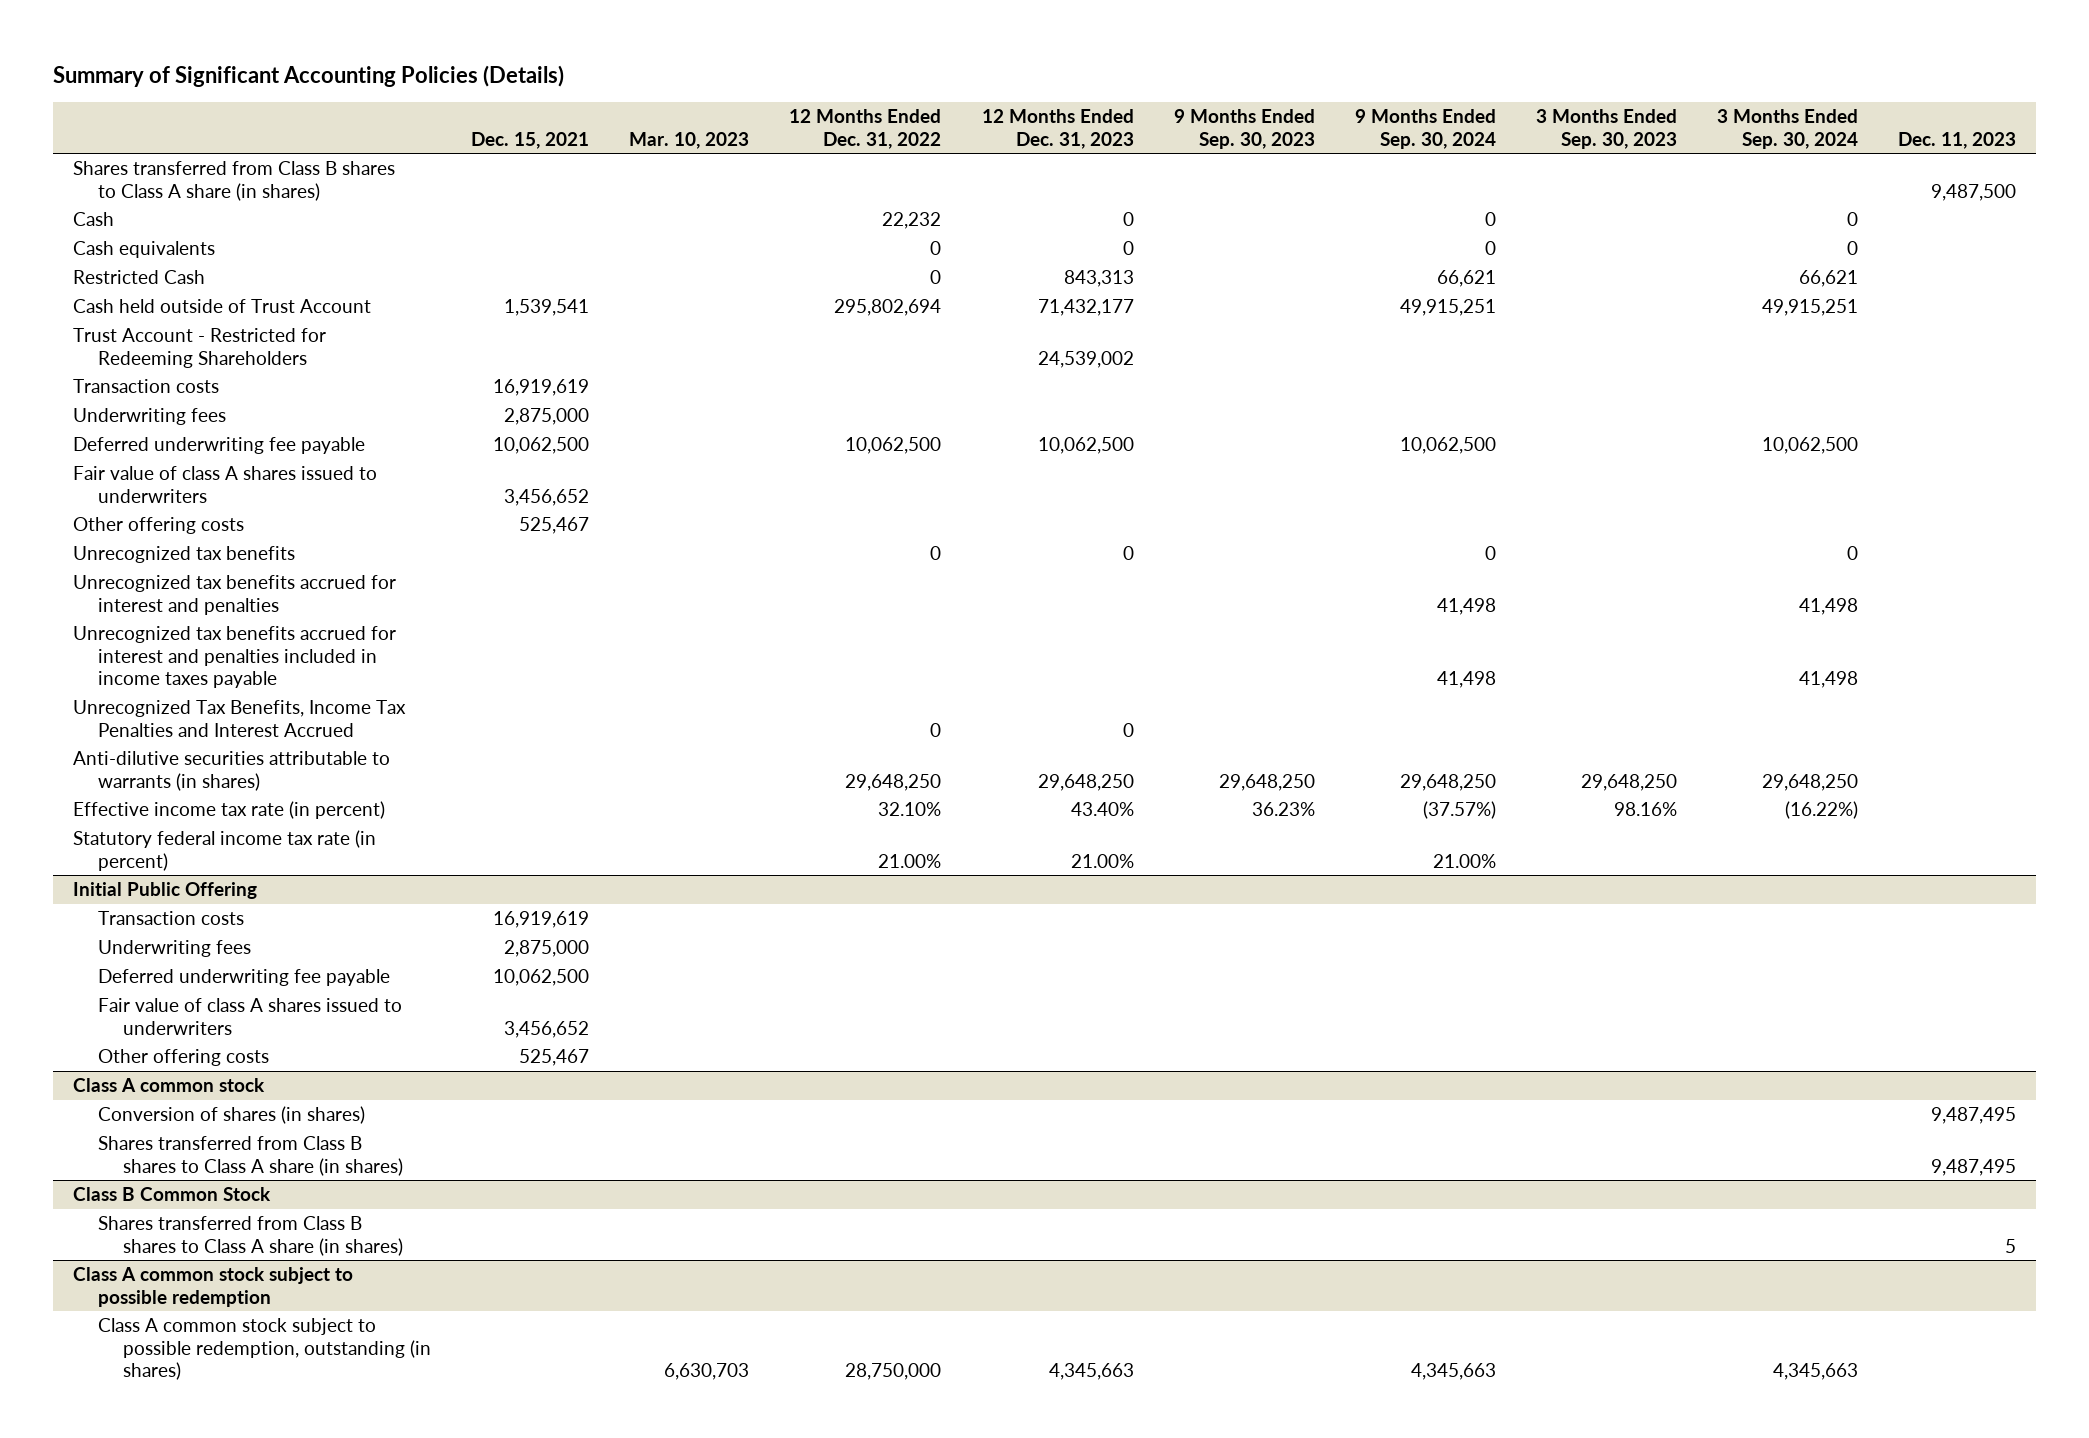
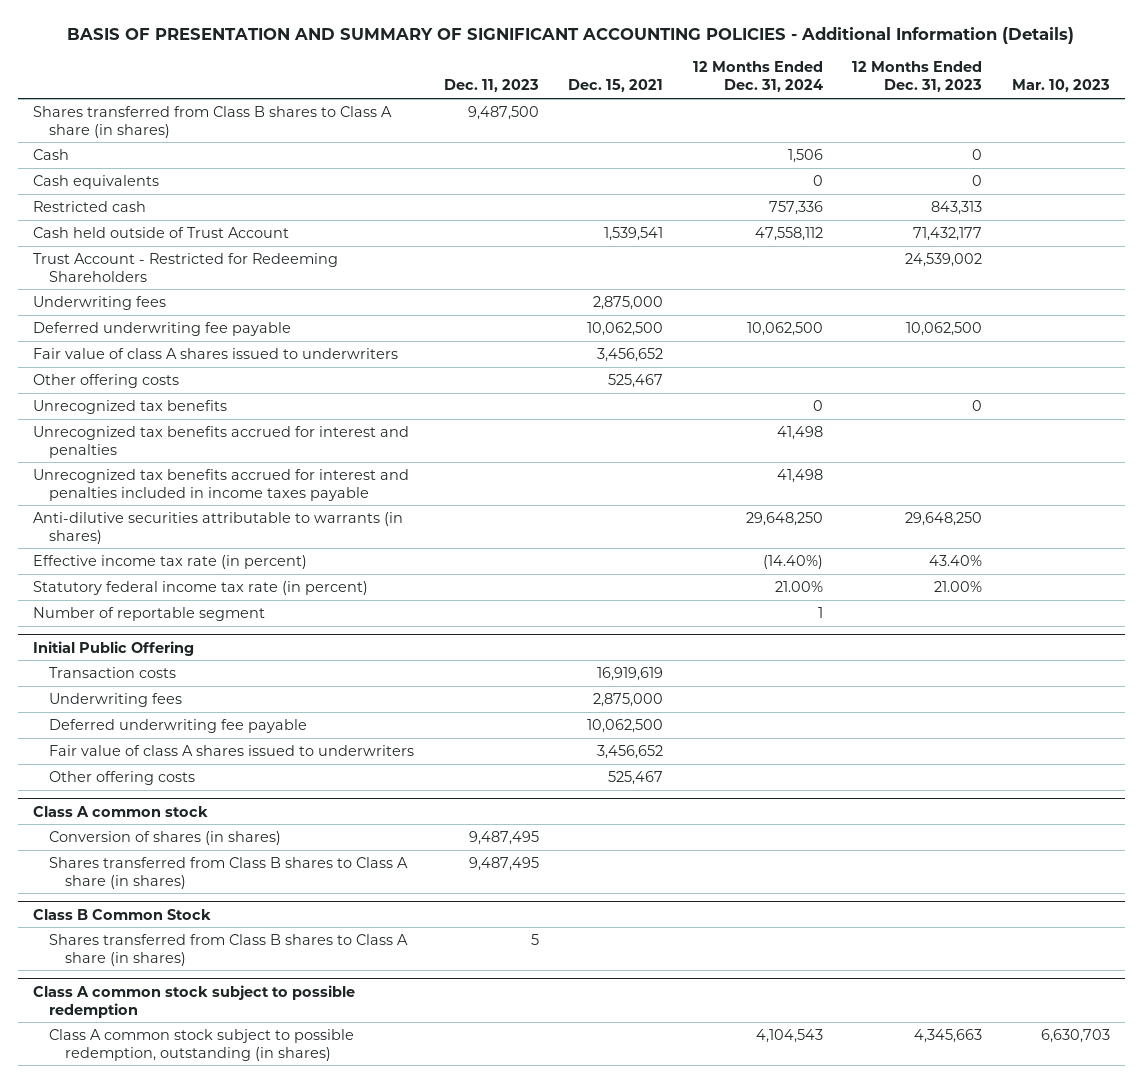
[53,64,565,87] Summary of Significant Accounting Policies (Details) -> [67,27,1075,45] BASIS OF PRESENTATION AND SUMMARY OF SIGNIFICANT ACCOUNTING POLICIES - Additional Information (Details)
[789,109,942,149] 12 Months Ended Dec. 31, 2022 -> none
[1173,109,1315,149] 9 Months Ended Sep. 30, 2023 -> none
[1354,109,1496,149] 9 Months Ended Sep. 30, 2024 -> none
[1535,109,1677,149] 3 Months Ended Sep. 30, 2023 -> none
[1716,109,1858,149] 3 Months Ended Sep. 30, 2024 -> none
none -> [692,61,823,93] 12 Months Ended Dec. 31, 2024
[73,270,206,285] Restricted Cash -> [32,200,146,212] Restricted cash
[73,379,220,394] Transaction costs -> none
[73,700,407,737] Unrecognized Tax Benefits, Income Tax Penalties and Interest Accrued -> none
none -> [32,606,265,621] Number of reportable segment

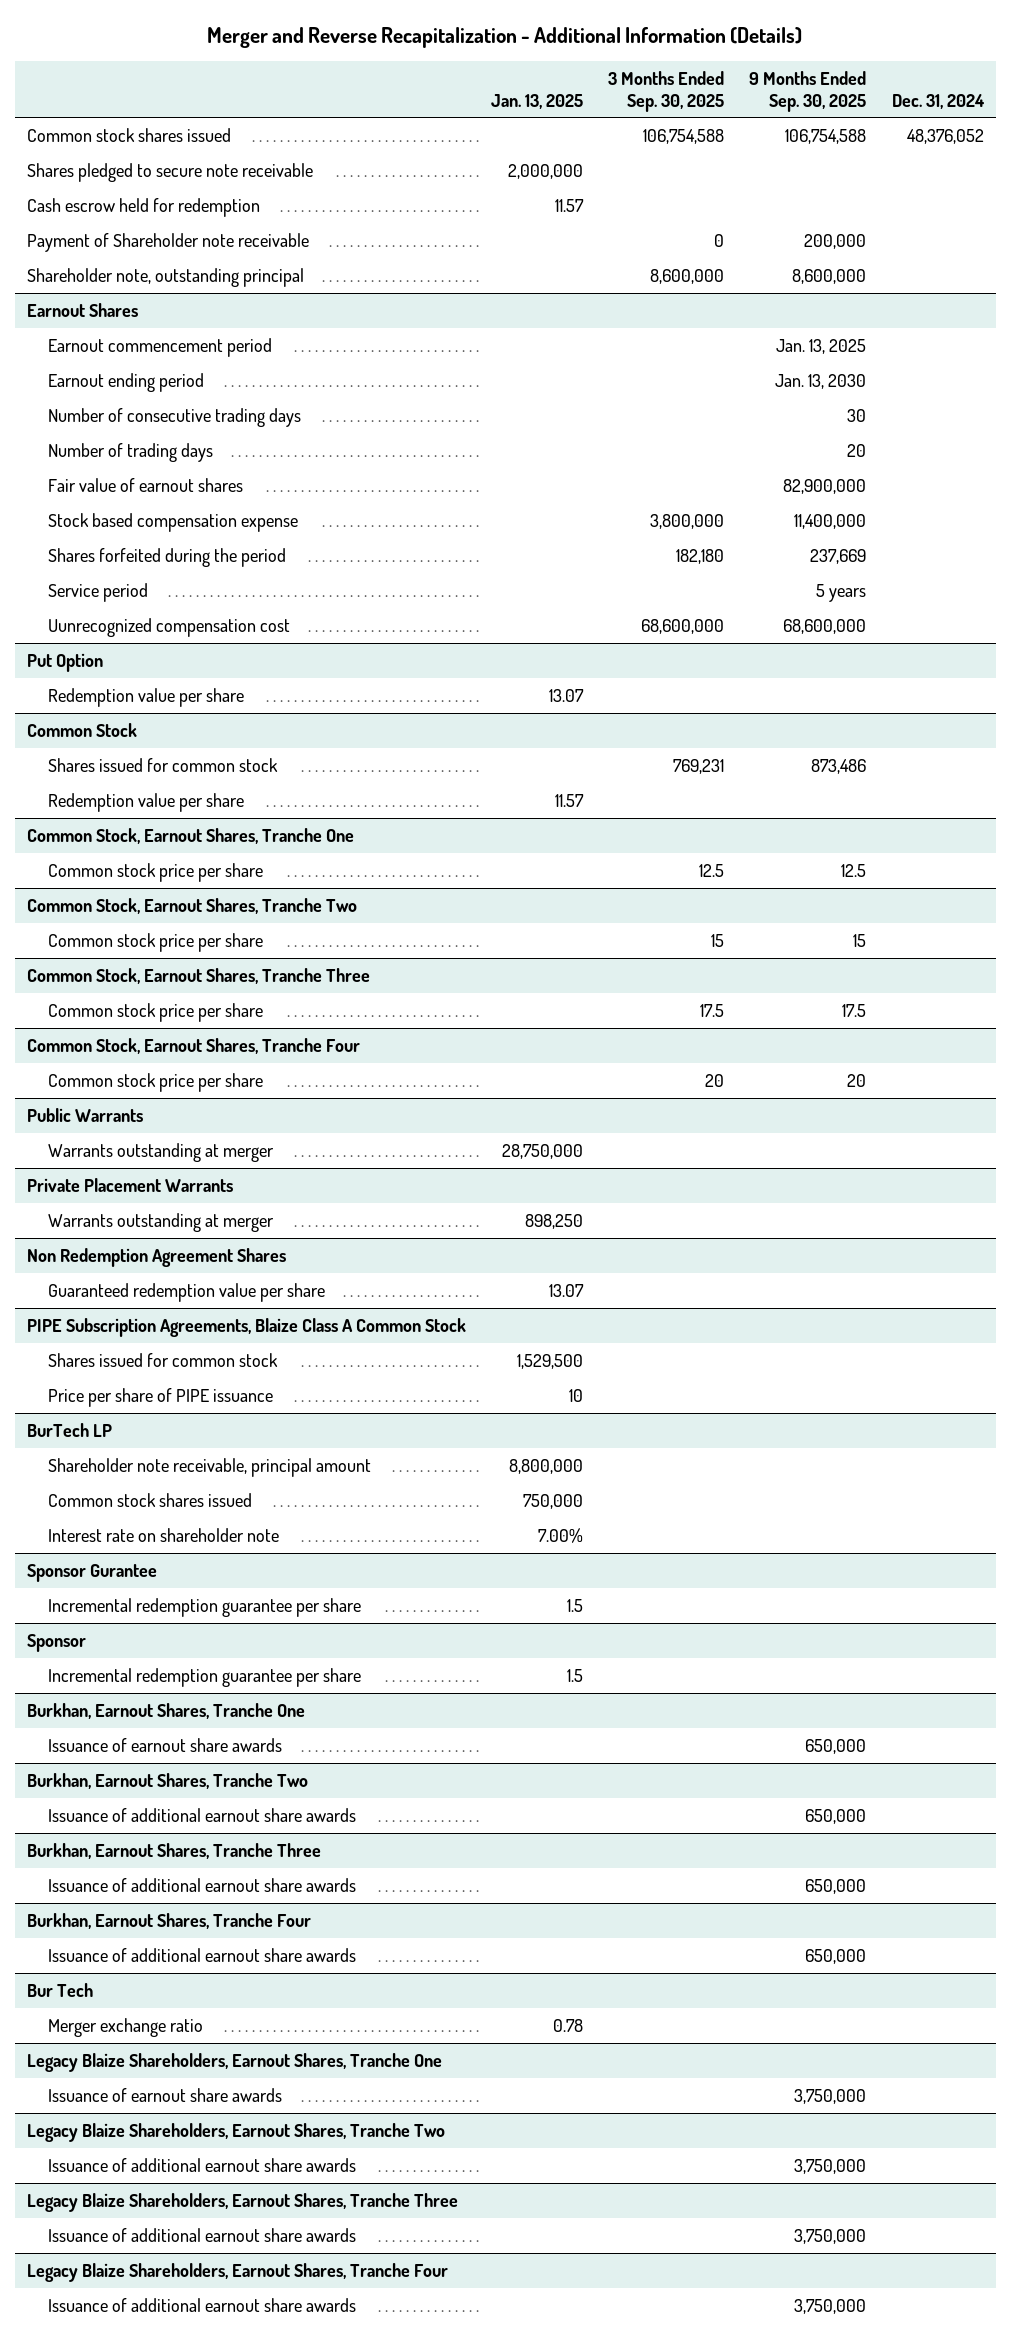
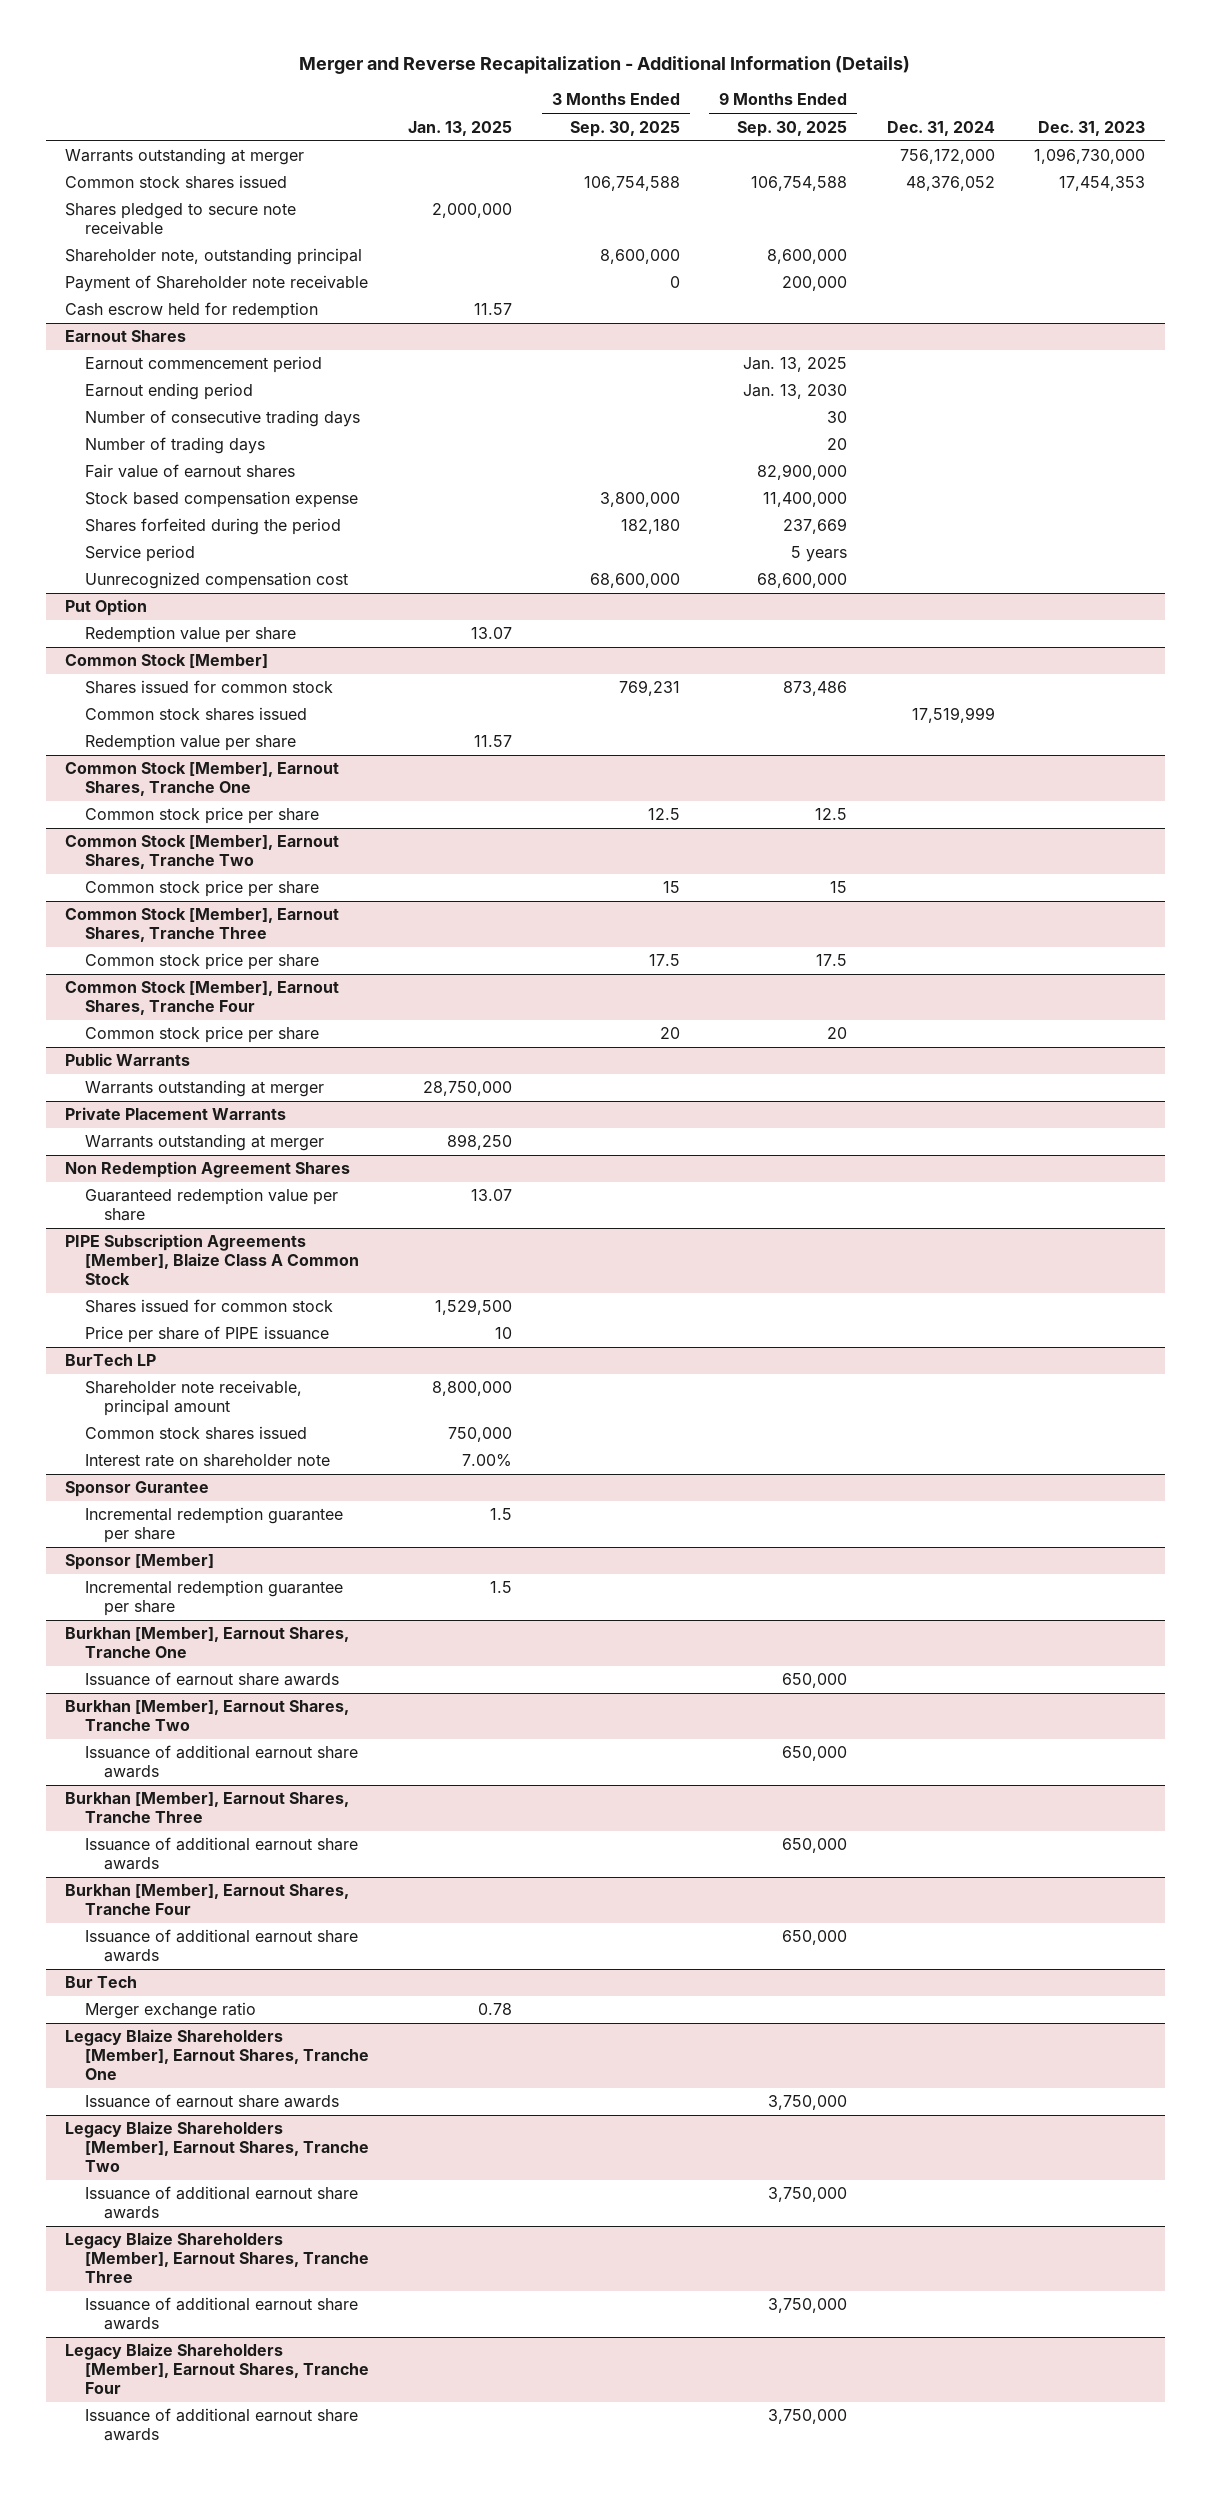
none -> [1038,120,1146,136] Dec. 31, 2023
none -> [65,148,305,166] Warrants outstanding at merger
[27,233,310,253] Payment of Shareholder note receivable -> [65,275,369,293] Payment of Shareholder note receivable
[27,198,261,218] Cash escrow held for redemption -> [65,302,319,320] Cash escrow held for redemption
[27,723,138,738] Common Stock -> [65,654,269,669] Common Stock [Member]
none -> [84,707,307,722] Common stock shares issued
[27,828,355,845] Common Stock, Earnout Shares, Tranche One -> [65,762,340,797] Common Stock [Member], Earnout Shares, Tranche One
[27,898,358,915] Common Stock, Earnout Shares, Tranche Two -> [65,835,340,870] Common Stock [Member], Earnout Shares, Tranche Two
[27,968,371,985] Common Stock, Earnout Shares, Tranche Three -> [65,908,340,943] Common Stock [Member], Earnout Shares, Tranche Three
[27,1038,361,1055] Common Stock, Earnout Shares, Tranche Four -> [65,981,340,1016] Common Stock [Member], Earnout Shares, Tranche Four
[27,1318,467,1338] PIPE Subscription Agreements, Blaize Class A Common Stock -> [65,1234,359,1286] PIPE Subscription Agreements [Member], Blaize Class A Common Stock
[27,1634,87,1653] Sponsor -> [65,1554,215,1571] Sponsor [Member]
[27,1703,306,1720] Burkhan, Earnout Shares, Tranche One -> [65,1627,350,1659] Burkhan [Member], Earnout Shares, Tranche One
[27,1773,309,1790] Burkhan, Earnout Shares, Tranche Two -> [65,1700,350,1732] Burkhan [Member], Earnout Shares, Tranche Two
[27,1843,322,1860] Burkhan, Earnout Shares, Tranche Three -> [65,1792,350,1824] Burkhan [Member], Earnout Shares, Tranche Three
[27,1913,312,1930] Burkhan, Earnout Shares, Tranche Four -> [65,1884,350,1916] Burkhan [Member], Earnout Shares, Tranche Four
[27,2053,443,2073] Legacy Blaize Shareholders, Earnout Shares, Tranche One -> [65,2029,369,2081] Legacy Blaize Shareholders [Member], Earnout Shares, Tranche One
[27,2123,446,2143] Legacy Blaize Shareholders, Earnout Shares, Tranche Two -> [65,2121,369,2173] Legacy Blaize Shareholders [Member], Earnout Shares, Tranche Two
[27,2193,459,2213] Legacy Blaize Shareholders, Earnout Shares, Tranche Three -> [65,2232,369,2284] Legacy Blaize Shareholders [Member], Earnout Shares, Tranche Three
[27,2263,449,2283] Legacy Blaize Shareholders, Earnout Shares, Tranche Four -> [65,2343,369,2395] Legacy Blaize Shareholders [Member], Earnout Shares, Tranche Four

